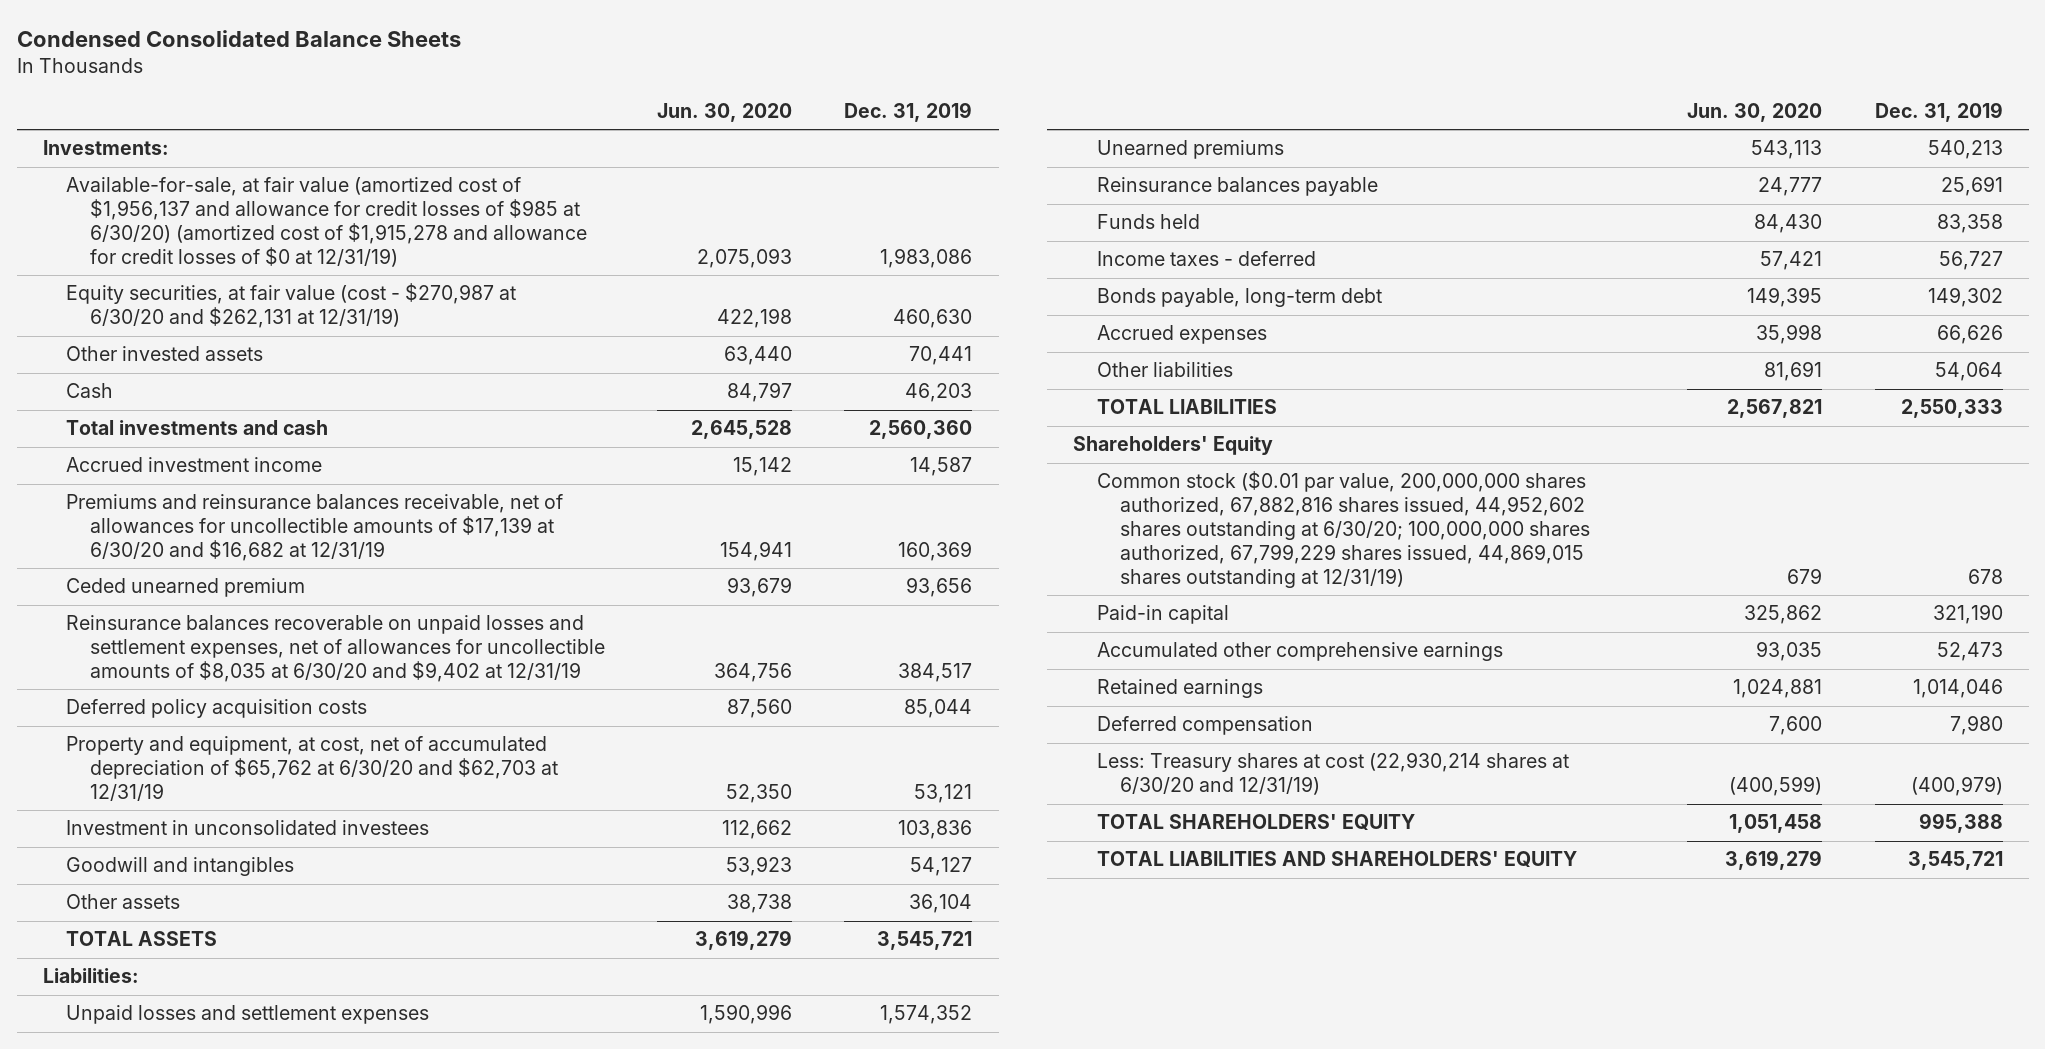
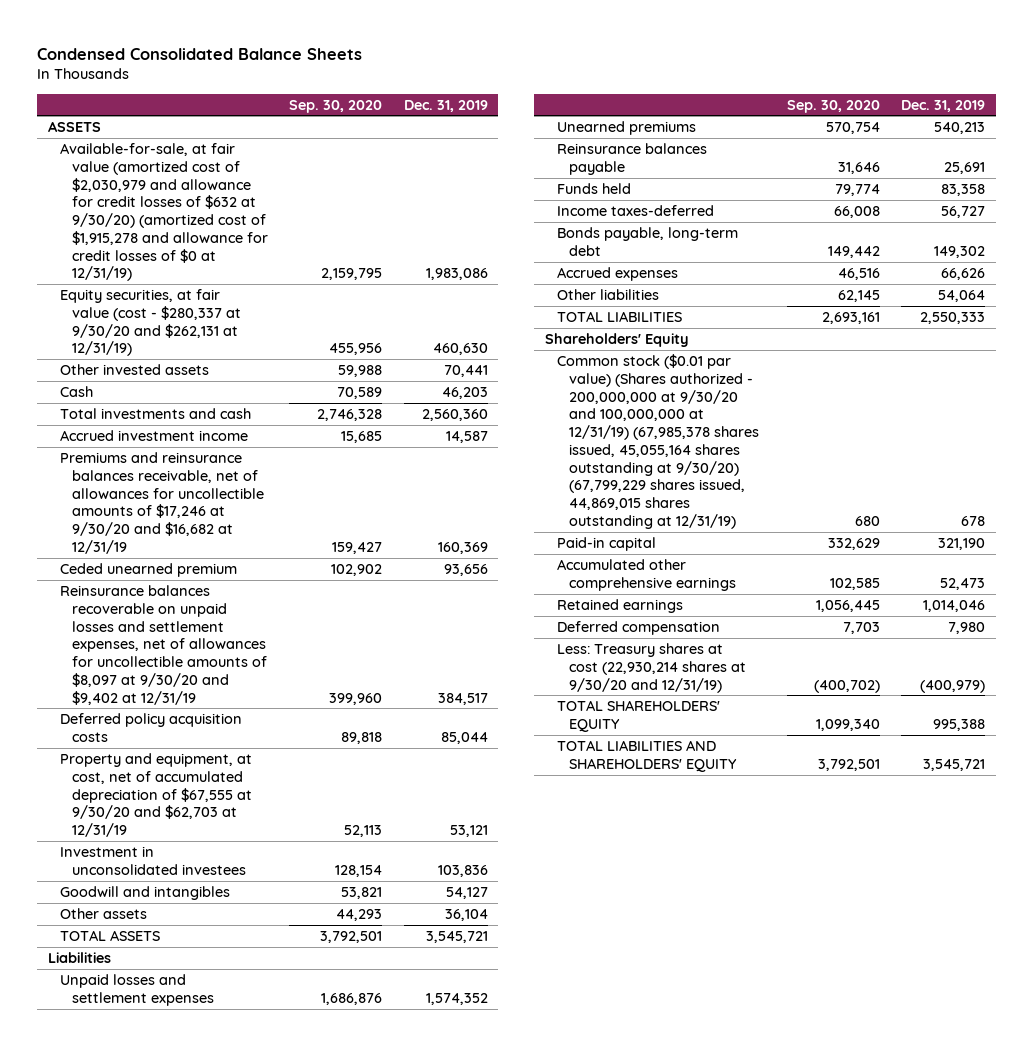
[657,102,793,122] Jun. 30, 2020 -> none
none -> [289,99,383,113] Sep. 30, 2020
[42,140,169,156] Investments: -> none
none -> [47,121,101,133] ASSETS
[66,177,588,268] Available-for-sale, at fair value (amortized cost of $1,956,137 and allowance for credit losses of $985 at 6/30/20) (amortized cost of $1,915,278 and allowance for credit losses of $0 at 12/31/19) -> [59,143,268,282] Available-for-sale, at fair value (amortized cost of $2,030,979 and allowance for credit losses of $632 at 9/30/20) (amortized cost of $1,915,278 and allowance for credit losses of $0 at 12/31/19)
[66,283,517,329] Equity securities, at fair value (cost - $270,987 at 6/30/20 and $262,131 at 12/31/19) -> [59,289,241,357] Equity securities, at fair value (cost - $280,337 at 9/30/20 and $262,131 at 12/31/19)
[66,494,564,562] Premiums and reinsurance balances receivable, net of allowances for uncollectible amounts of $17,139 at 6/30/20 and $16,682 at 12/31/19 -> [59,452,264,554] Premiums and reinsurance balances receivable, net of allowances for uncollectible amounts of $17,246 at 9/30/20 and $16,682 at 12/31/19
[66,615,606,683] Reinsurance balances recoverable on unpaid losses and settlement expenses, net of allowances for uncollectible amounts of $8,035 at 6/30/20 and $9,402 at 12/31/19 -> [59,585,267,705] Reinsurance balances recoverable on unpaid losses and settlement expenses, net of allowances for uncollectible amounts of $8,097 at 9/30/20 and $9,402 at 12/31/19
[66,736,559,802] Property and equipment, at cost, net of accumulated depreciation of $65,762 at 6/30/20 and $62,703 at 12/31/19 -> [59,753,252,838] Property and equipment, at cost, net of accumulated depreciation of $67,555 at 9/30/20 and $62,703 at 12/31/19
[42,968,139,984] Liabilities: -> [47,952,111,964] Liabilities
[1096,251,1316,267] Income taxes - deferred -> [557,205,715,217] Income taxes-deferred
[1096,471,1591,588] Common stock ($0.01 par value, 200,000,000 shares authorized, 67,882,816 shares issued, 44,952,602 shares outstanding at 6/30/20; 100,000,000 shares authorized, 67,799,229 shares issued, 44,869,015 shares outstanding at 12/31/19) -> [557,354,760,529] Common stock ($0.01 par value) (Shares authorized - 200,000,000 at 9/30/20 and 100,000,000 at 12/31/19) (67,985,378 shares issued, 45,055,164 shares outstanding at 9/30/20) (67,799,229 shares issued, 44,869,015 shares outstanding at 12/31/19)
[1096,752,1569,796] Less: Treasury shares at cost (22,930,214 shares at 6/30/20 and 12/31/19) -> [557,643,747,693] Less: Treasury shares at cost (22,930,214 shares at 9/30/20 and 12/31/19)

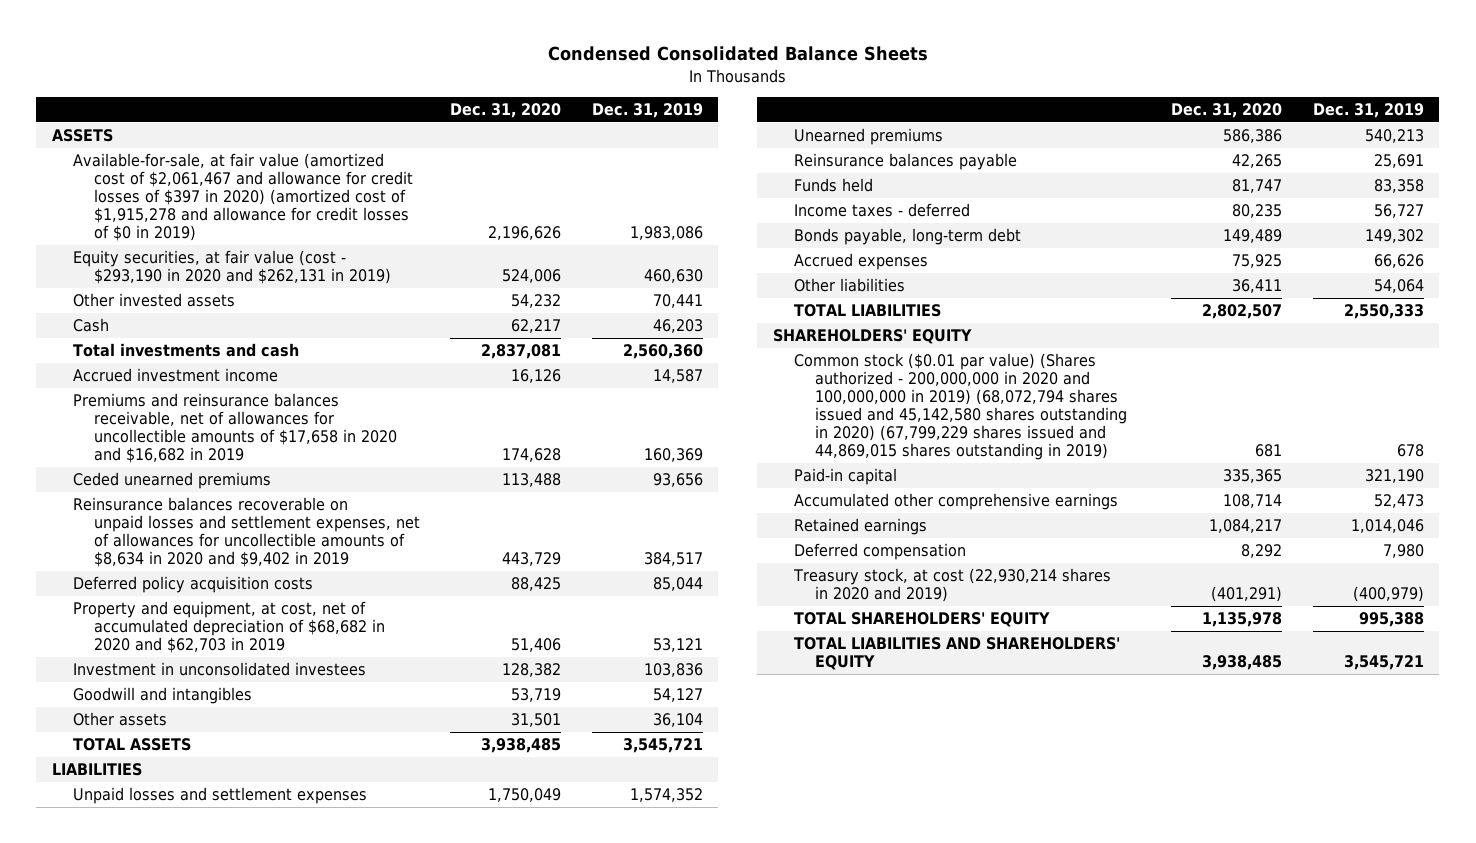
[289,99,383,113] Sep. 30, 2020 -> none
none -> [450,103,562,119] Dec. 31, 2020
[59,143,268,282] Available-for-sale, at fair value (amortized cost of $2,030,979 and allowance for credit losses of $632 at 9/30/20) (amortized cost of $1,915,278 and allowance for credit losses of $0 at 12/31/19) -> [72,153,413,242] Available-for-sale, at fair value (amortized cost of $2,061,467 and allowance for credit losses of $397 in 2020) (amortized cost of $1,915,278 and allowance for credit losses of $0 in 2019)
[59,289,241,357] Equity securities, at fair value (cost - $280,337 at 9/30/20 and $262,131 at 12/31/19) -> [72,250,391,285] Equity securities, at fair value (cost - $293,190 in 2020 and $262,131 in 2019)
[59,452,264,554] Premiums and reinsurance balances receivable, net of allowances for uncollectible amounts of $17,246 at 9/30/20 and $16,682 at 12/31/19 -> [72,393,397,464] Premiums and reinsurance balances receivable, net of allowances for uncollectible amounts of $17,658 in 2020 and $16,682 in 2019
[59,563,237,578] Ceded unearned premium -> [72,472,271,490] Ceded unearned premiums
[59,585,267,705] Reinsurance balances recoverable on unpaid losses and settlement expenses, net of allowances for uncollectible amounts of $8,097 at 9/30/20 and $9,402 at 12/31/19 -> [72,497,420,568] Reinsurance balances recoverable on unpaid losses and settlement expenses, net of allowances for uncollectible amounts of $8,634 in 2020 and $9,402 in 2019
[59,753,252,838] Property and equipment, at cost, net of accumulated depreciation of $67,555 at 9/30/20 and $62,703 at 12/31/19 -> [72,601,385,654] Property and equipment, at cost, net of accumulated depreciation of $68,682 in 2020 and $62,703 in 2019
[47,952,111,964] Liabilities -> [51,763,142,777] LIABILITIES
[557,205,715,217] Income taxes-deferred -> [793,203,970,218] Income taxes - deferred
[545,333,690,348] Shareholders' Equity -> [772,329,972,345] SHAREHOLDERS' EQUITY
[557,354,760,529] Common stock ($0.01 par value) (Shares authorized - 200,000,000 at 9/30/20 and 100,000,000 at 12/31/19) (67,985,378 shares issued, 45,055,164 shares outstanding at 9/30/20) (67,799,229 shares issued, 44,869,015 shares outstanding at 12/31/19) -> [793,353,1127,461] Common stock ($0.01 par value) (Shares authorized - 200,000,000 in 2020 and 100,000,000 in 2019) (68,072,794 shares issued and 45,142,580 shares outstanding in 2020) (67,799,229 shares issued and 44,869,015 shares outstanding in 2019)
[557,643,747,693] Less: Treasury shares at cost (22,930,214 shares at 9/30/20 and 12/31/19) -> [792,568,1111,603] Treasury stock, at cost (22,930,214 shares in 2020 and 2019)

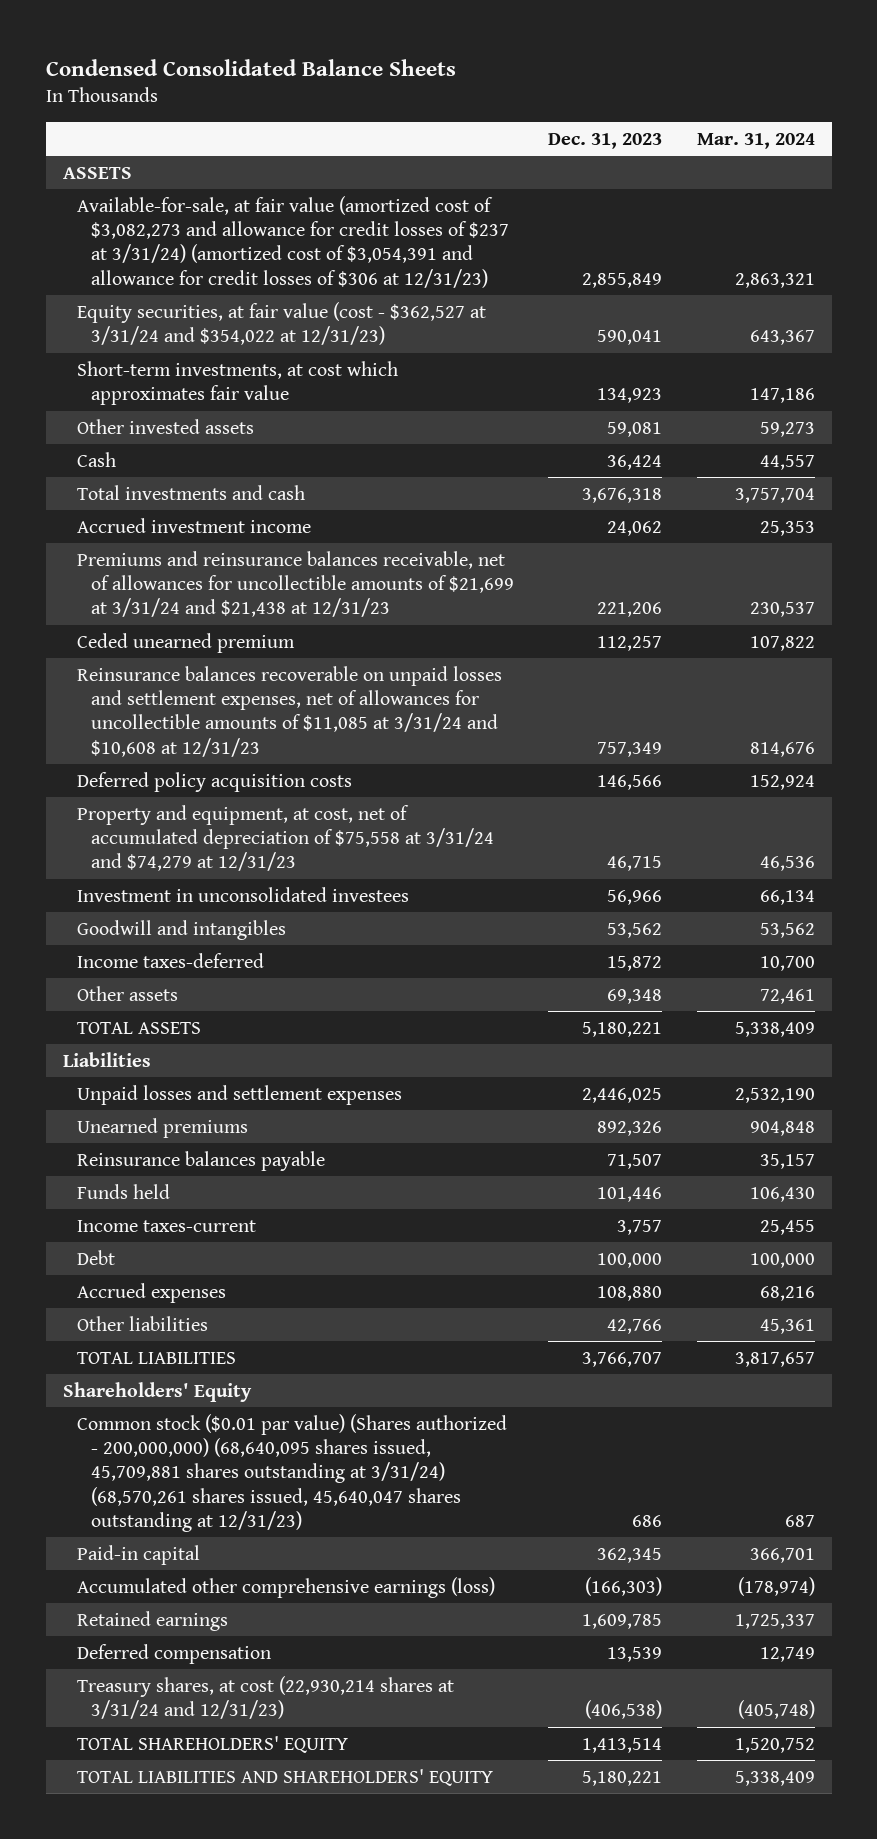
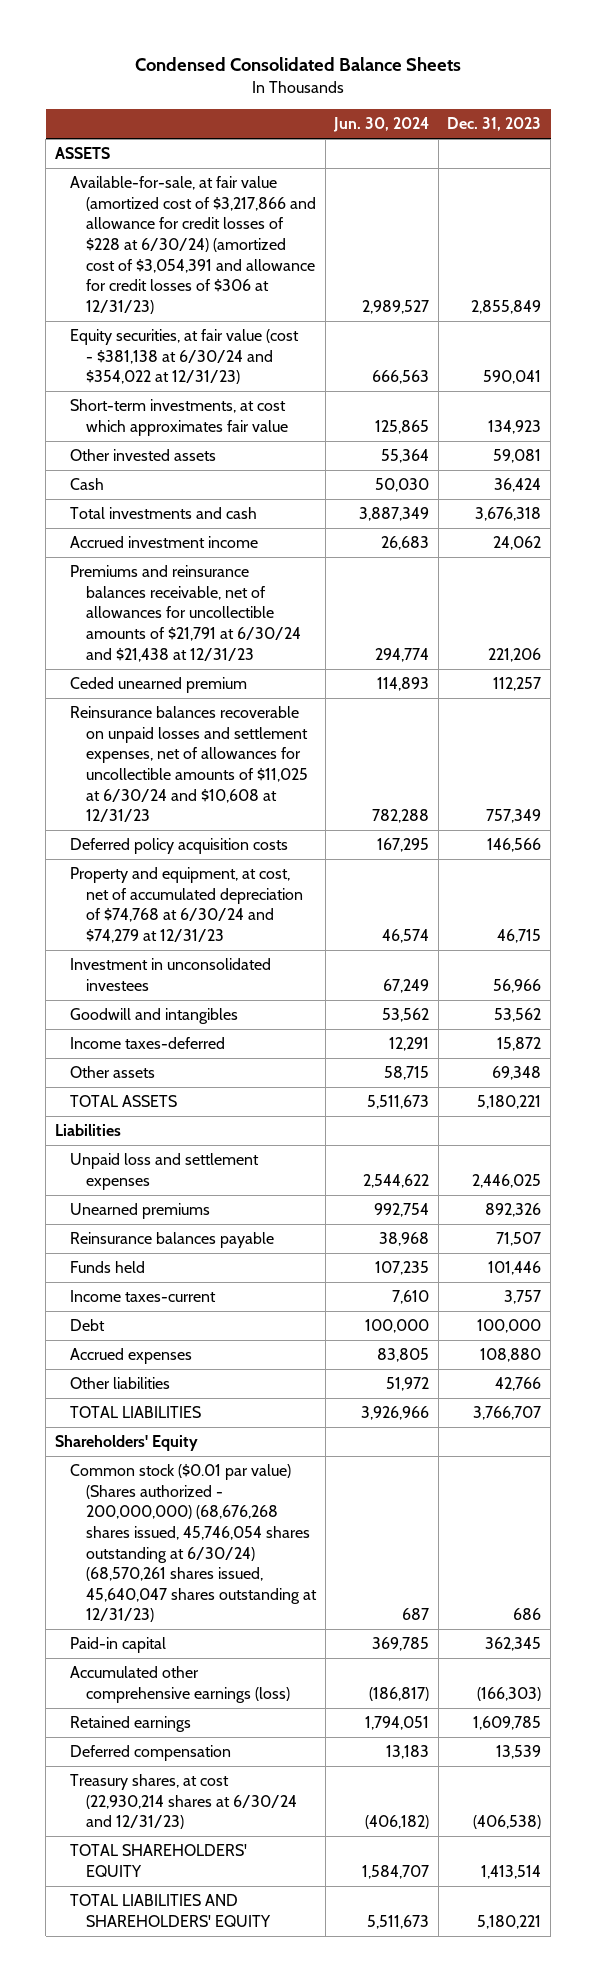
[696,132,815,149] Mar. 31, 2024 -> none
none -> [333,117,430,133] Jun. 30, 2024
[76,195,509,288] Available-for-sale, at fair value (amortized cost of $3,082,273 and allowance for credit losses of $237 at 3/31/24) (amortized cost of $3,054,391 and allowance for credit losses of $306 at 12/31/23) -> [70,176,316,314] Available-for-sale, at fair value (amortized cost of $3,217,866 and allowance for credit losses of $228 at 6/30/24) (amortized cost of $3,054,391 and allowance for credit losses of $306 at 12/31/23)
[76,301,486,345] Equity securities, at fair value (cost - $362,527 at 3/31/24 and $354,022 at 12/31/23) -> [70,329,300,385] Equity securities, at fair value (cost - $381,138 at 6/30/24 and $354,022 at 12/31/23)
[76,550,514,618] Premiums and reinsurance balances receivable, net of allowances for uncollectible amounts of $21,699 at 3/31/24 and $21,438 at 12/31/23 -> [70,565,301,662] Premiums and reinsurance balances receivable, net of allowances for uncollectible amounts of $21,791 at 6/30/24 and $21,438 at 12/31/23
[76,665,502,757] Reinsurance balances recoverable on unpaid losses and settlement expenses, net of allowances for uncollectible amounts of $11,085 at 3/31/24 and $10,608 at 12/31/23 -> [70,706,308,823] Reinsurance balances recoverable on unpaid losses and settlement expenses, net of allowances for uncollectible amounts of $11,025 at 6/30/24 and $10,608 at 12/31/23
[76,804,494,872] Property and equipment, at cost, net of accumulated depreciation of $75,558 at 3/31/24 and $74,279 at 12/31/23 -> [70,867,303,943] Property and equipment, at cost, net of accumulated depreciation of $74,768 at 6/30/24 and $74,279 at 12/31/23
[76,1084,402,1105] Unpaid losses and settlement expenses -> [70,1153,260,1190] Unpaid loss and settlement expenses
[76,1413,507,1532] Common stock ($0.01 par value) (Shares authorized - 200,000,000) (68,640,095 shares issued, 45,709,881 shares outstanding at 3/31/24) (68,570,261 shares issued, 45,640,047 shares outstanding at 12/31/23) -> [70,1464,317,1623] Common stock ($0.01 par value) (Shares authorized - 200,000,000) (68,676,268 shares issued, 45,746,054 shares outstanding at 6/30/24) (68,570,261 shares issued, 45,640,047 shares outstanding at 12/31/23)
[76,1675,454,1719] Treasury shares, at cost (22,930,214 shares at 3/31/24 and 12/31/23) -> [70,1774,297,1830] Treasury shares, at cost (22,930,214 shares at 6/30/24 and 12/31/23)

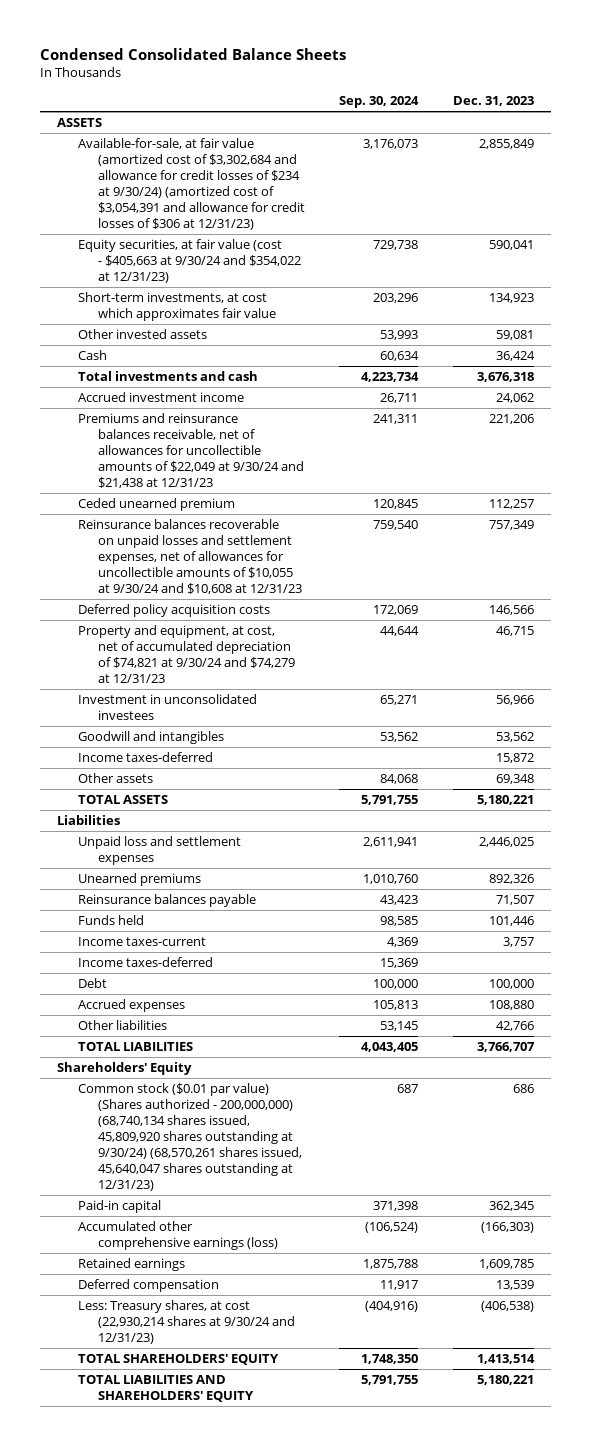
[333,117,430,133] Jun. 30, 2024 -> none
none -> [339,96,420,109] Sep. 30, 2024
[70,176,316,314] Available-for-sale, at fair value (amortized cost of $3,217,866 and allowance for credit losses of $228 at 6/30/24) (amortized cost of $3,054,391 and allowance for credit losses of $306 at 12/31/23) -> [77,138,305,231] Available-for-sale, at fair value (amortized cost of $3,302,684 and allowance for credit losses of $234 at 9/30/24) (amortized cost of $3,054,391 and allowance for credit losses of $306 at 12/31/23)
[70,329,300,385] Equity securities, at fair value (cost - $381,138 at 6/30/24 and $354,022 at 12/31/23) -> [77,239,301,284] Equity securities, at fair value (cost - $405,663 at 9/30/24 and $354,022 at 12/31/23)
[70,565,301,662] Premiums and reinsurance balances receivable, net of allowances for uncollectible amounts of $21,791 at 6/30/24 and $21,438 at 12/31/23 -> [77,413,304,489] Premiums and reinsurance balances receivable, net of allowances for uncollectible amounts of $22,049 at 9/30/24 and $21,438 at 12/31/23
[70,706,308,823] Reinsurance balances recoverable on unpaid losses and settlement expenses, net of allowances for uncollectible amounts of $11,025 at 6/30/24 and $10,608 at 12/31/23 -> [77,519,302,595] Reinsurance balances recoverable on unpaid losses and settlement expenses, net of allowances for uncollectible amounts of $10,055 at 9/30/24 and $10,608 at 12/31/23
[70,867,303,943] Property and equipment, at cost, net of accumulated depreciation of $74,768 at 6/30/24 and $74,279 at 12/31/23 -> [77,625,295,684] Property and equipment, at cost, net of accumulated depreciation of $74,821 at 9/30/24 and $74,279 at 12/31/23
none -> [77,957,213,968] Income taxes-deferred
[70,1464,317,1623] Common stock ($0.01 par value) (Shares authorized - 200,000,000) (68,676,268 shares issued, 45,746,054 shares outstanding at 6/30/24) (68,570,261 shares issued, 45,640,047 shares outstanding at 12/31/23) -> [77,1083,302,1192] Common stock ($0.01 par value) (Shares authorized - 200,000,000) (68,740,134 shares issued, 45,809,920 shares outstanding at 9/30/24) (68,570,261 shares issued, 45,640,047 shares outstanding at 12/31/23)
[70,1774,297,1830] Treasury shares, at cost (22,930,214 shares at 6/30/24 and 12/31/23) -> [77,1300,295,1345] Less: Treasury shares, at cost (22,930,214 shares at 9/30/24 and 12/31/23)

